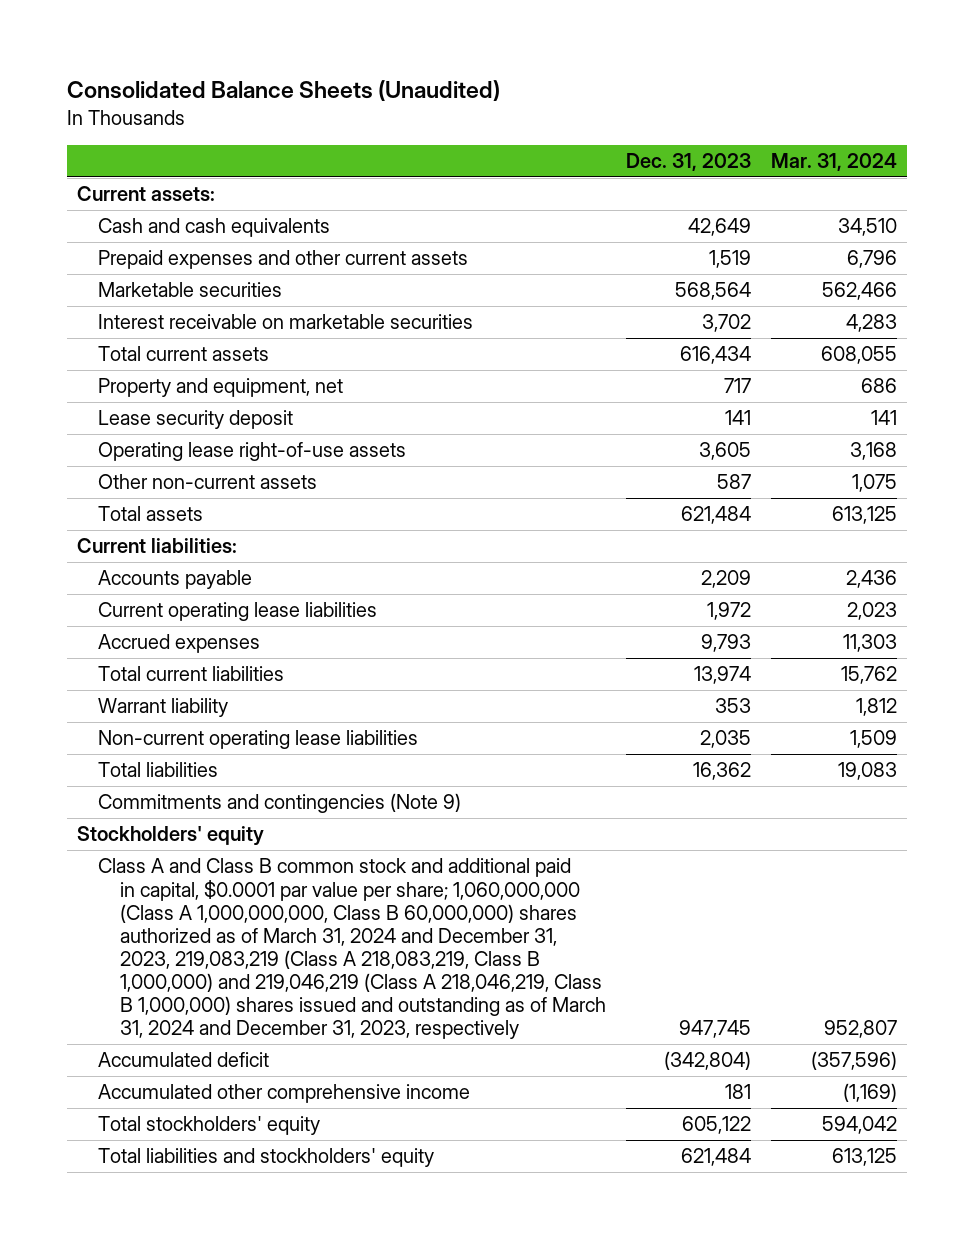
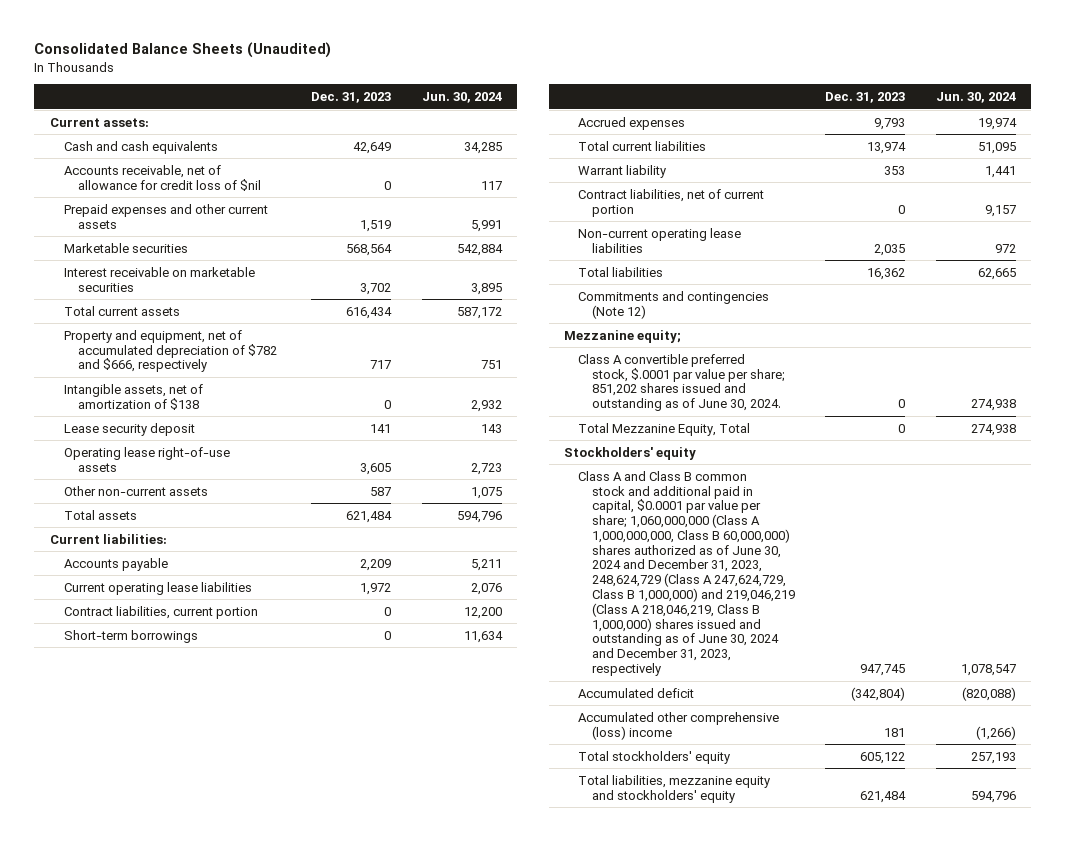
[771,152,898,171] Mar. 31, 2024 -> none
none -> [421,92,502,104] Jun. 30, 2024
none -> [63,164,261,191] Accounts receivable, net of allowance for credit loss of $nil
[98,378,344,398] Property and equipment, net -> [63,329,277,373] Property and equipment, net of accumulated depreciation of $782 and $666, respectively
none -> [63,383,203,410] Intangible assets, net of amortization of $138
none -> [63,605,258,619] Contract liabilities, current portion
none -> [63,629,198,643] Short-term borrowings
none -> [577,188,764,217] Contract liabilities, net of current portion
[98,793,462,814] Commitments and contingencies (Note 9) -> [577,290,769,319] Commitments and contingencies (Note 12)
none -> [563,329,681,343] Mezzanine equity;
none -> [577,353,786,412] Class A convertible preferred stock, $.0001 par value per share; 851,202 shares issued and outstanding as of June 30, 2024.
none -> [577,422,750,436] Total Mezzanine Equity, Total
[98,858,606,1040] Class A and Class B common stock and additional paid in capital, $0.0001 par value per share; 1,060,000,000 (Class A 1,000,000,000, Class B 60,000,000) shares authorized as of March 31, 2024 and December 31, 2023, 219,083,219 (Class A 218,083,219, Class B 1,000,000) and 219,046,219 (Class A 218,046,219, Class B 1,000,000) shares issued and outstanding as of March 31, 2024 and December 31, 2023, respectively -> [577,470,796,677] Class A and Class B common stock and additional paid in capital, $0.0001 par value per share; 1,060,000,000 (Class A 1,000,000,000, Class B 60,000,000) shares authorized as of June 30, 2024 and December 31, 2023, 248,624,729 (Class A 247,624,729, Class B 1,000,000) and 219,046,219 (Class A 218,046,219, Class B 1,000,000) shares issued and outstanding as of June 30, 2024 and December 31, 2023, respectively
[98,1084,471,1104] Accumulated other comprehensive income -> [577,711,779,740] Accumulated other comprehensive (loss) income
[98,1148,435,1168] Total liabilities and stockholders' equity -> [577,774,770,803] Total liabilities, mezzanine equity and stockholders' equity

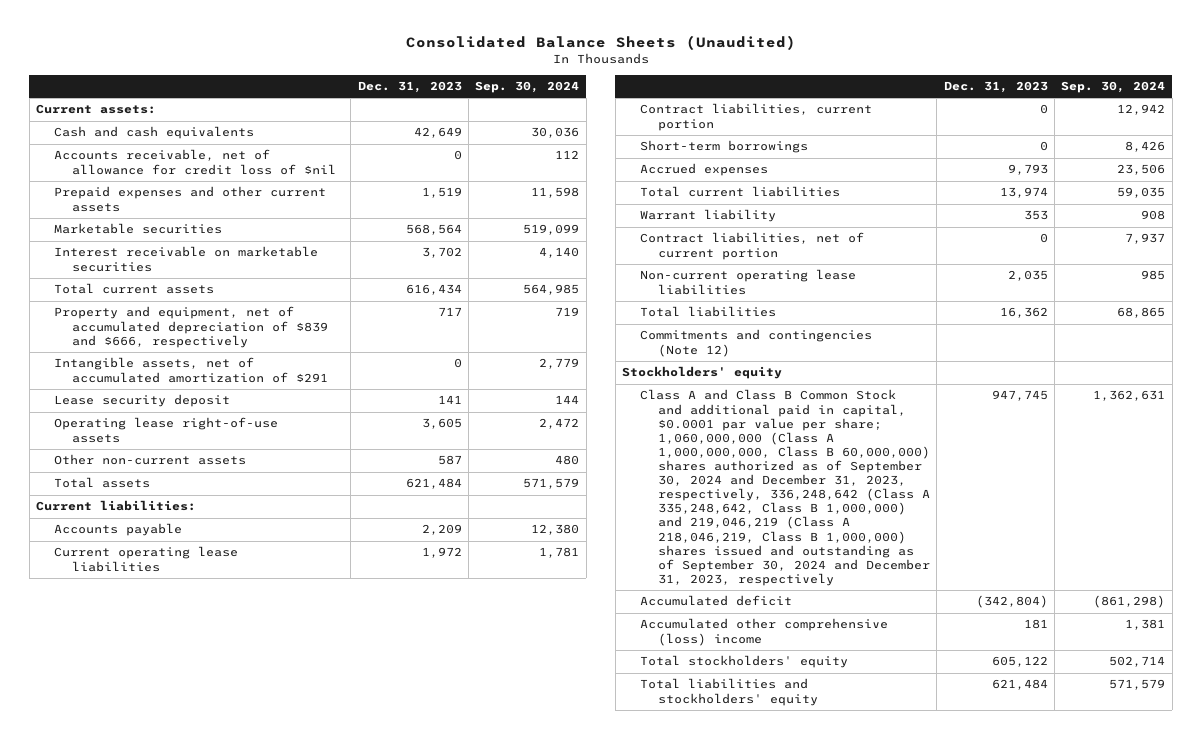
[421,92,502,104] Jun. 30, 2024 -> none
none -> [475,80,580,93] Sep. 30, 2024
[63,329,277,373] Property and equipment, net of accumulated depreciation of $782 and $666, respectively -> [53,306,328,348] Property and equipment, net of accumulated depreciation of $839 and $666, respectively
[63,383,203,410] Intangible assets, net of amortization of $138 -> [53,357,328,383] Intangible assets, net of accumulated amortization of $291
[563,329,681,343] Mezzanine equity; -> none
[577,353,786,412] Class A convertible preferred stock, $.0001 par value per share; 851,202 shares issued and outstanding as of June 30, 2024. -> none
[577,422,750,436] Total Mezzanine Equity, Total -> none
[577,470,796,677] Class A and Class B common stock and additional paid in capital, $0.0001 par value per share; 1,060,000,000 (Class A 1,000,000,000, Class B 60,000,000) shares authorized as of June 30, 2024 and December 31, 2023, 248,624,729 (Class A 247,624,729, Class B 1,000,000) and 219,046,219 (Class A 218,046,219, Class B 1,000,000) shares issued and outstanding as of June 30, 2024 and December 31, 2023, respectively -> [639,389,930,586] Class A and Class B Common Stock and additional paid in capital, $0.0001 par value per share; 1,060,000,000 (Class A 1,000,000,000, Class B 60,000,000) shares authorized as of September 30, 2024 and December 31, 2023, respectively, 336,248,642 (Class A 335,248,642, Class B 1,000,000) and 219,046,219 (Class A 218,046,219, Class B 1,000,000) shares issued and outstanding as of September 30, 2024 and December 31, 2023, respectively
[577,774,770,803] Total liabilities, mezzanine equity and stockholders' equity -> [639,678,818,706] Total liabilities and stockholders' equity

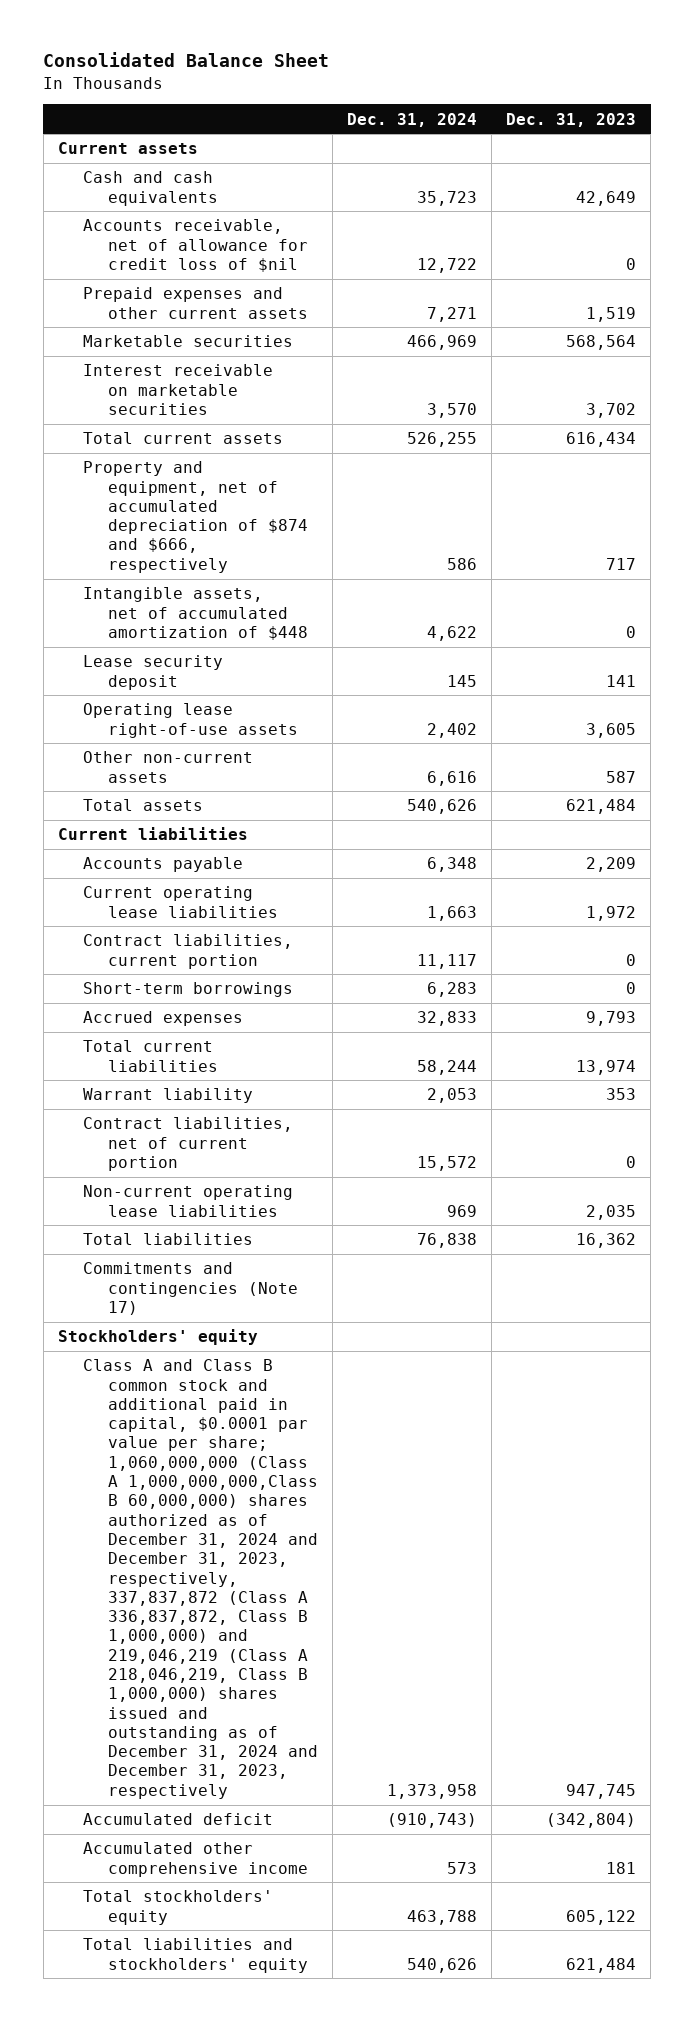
[405,35,796,51] Consolidated Balance Sheets (Unaudited) -> [43,52,330,68] Consolidated Balance Sheet
[475,80,580,93] Sep. 30, 2024 -> none
none -> [346,112,477,127] Dec. 31, 2024
[36,104,157,115] Current assets: -> [57,142,198,155] Current assets
[53,306,328,348] Property and equipment, net of accumulated depreciation of $839 and $666, respectively -> [82,461,308,573] Property and equipment, net of accumulated depreciation of $874 and $666, respectively
[53,357,328,383] Intangible assets, net of accumulated amortization of $291 -> [82,587,308,640] Intangible assets, net of accumulated amortization of $448
[36,500,197,512] Current liabilities: -> [57,827,248,841] Current liabilities
[639,329,872,357] Commitments and contingencies (Note 12) -> [82,1262,298,1315] Commitments and contingencies (Note 17)
[639,389,930,586] Class A and Class B Common Stock and additional paid in capital, $0.0001 par value per share; 1,060,000,000 (Class A 1,000,000,000, Class B 60,000,000) shares authorized as of September 30, 2024 and December 31, 2023, respectively, 336,248,642 (Class A 335,248,642, Class B 1,000,000) and 219,046,219 (Class A 218,046,219, Class B 1,000,000) shares issued and outstanding as of September 30, 2024 and December 31, 2023, respectively -> [82,1359,318,1799] Class A and Class B common stock and additional paid in capital, $0.0001 par value per share; 1,060,000,000 (Class A 1,000,000,000,Class B 60,000,000) shares authorized as of December 31, 2024 and December 31, 2023, respectively, 337,837,872 (Class A 336,837,872, Class B 1,000,000) and 219,046,219 (Class A 218,046,219, Class B 1,000,000) shares issued and outstanding as of December 31, 2024 and December 31, 2023, respectively
[639,618,888,646] Accumulated other comprehensive (loss) income -> [82,1842,308,1877] Accumulated other comprehensive income

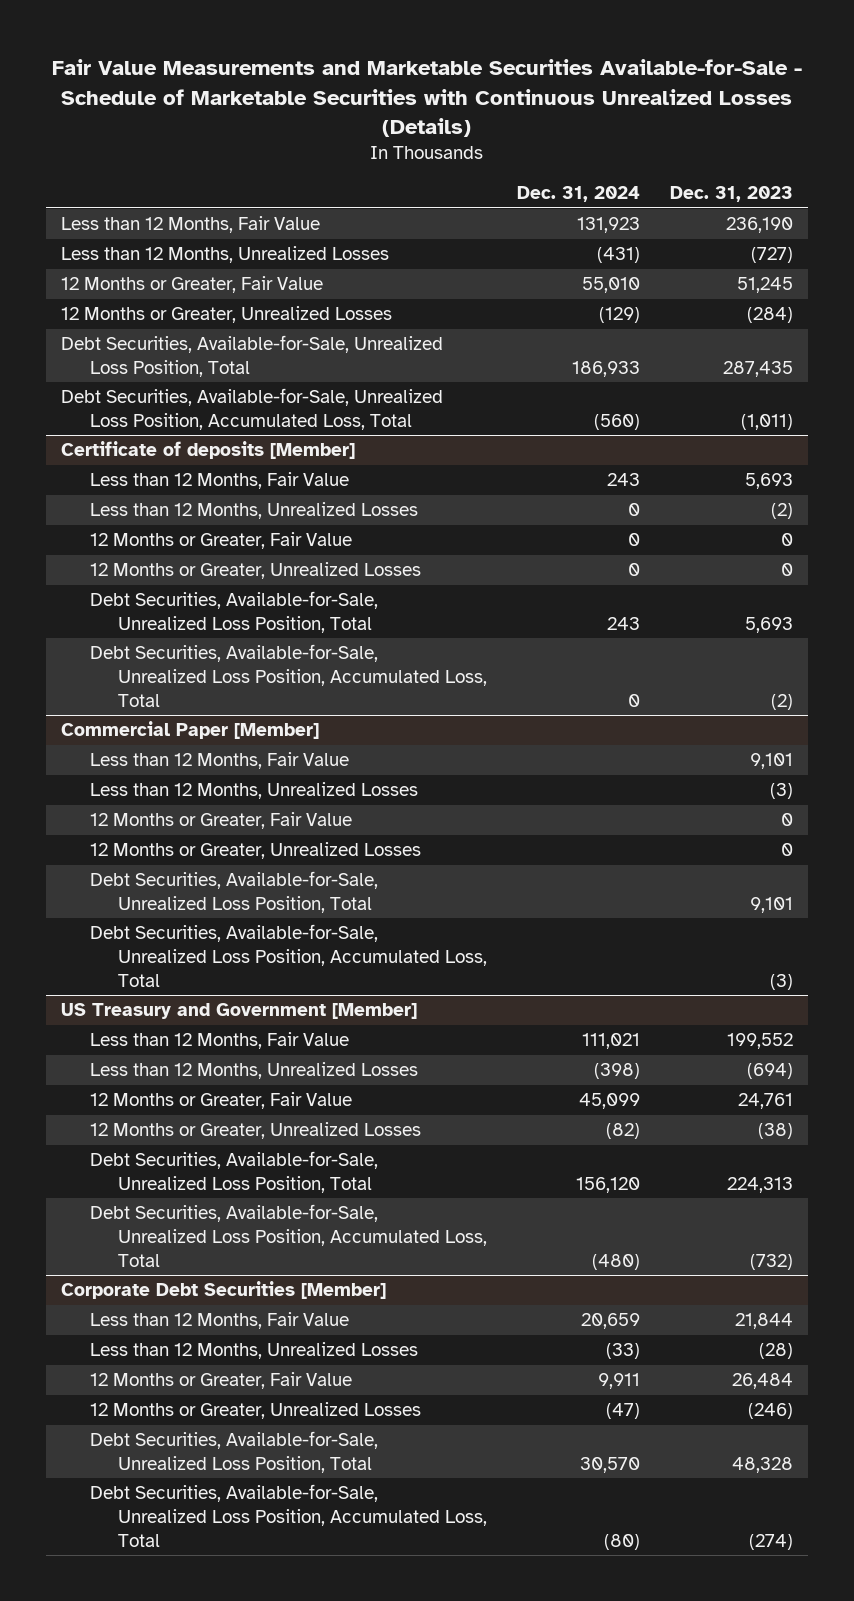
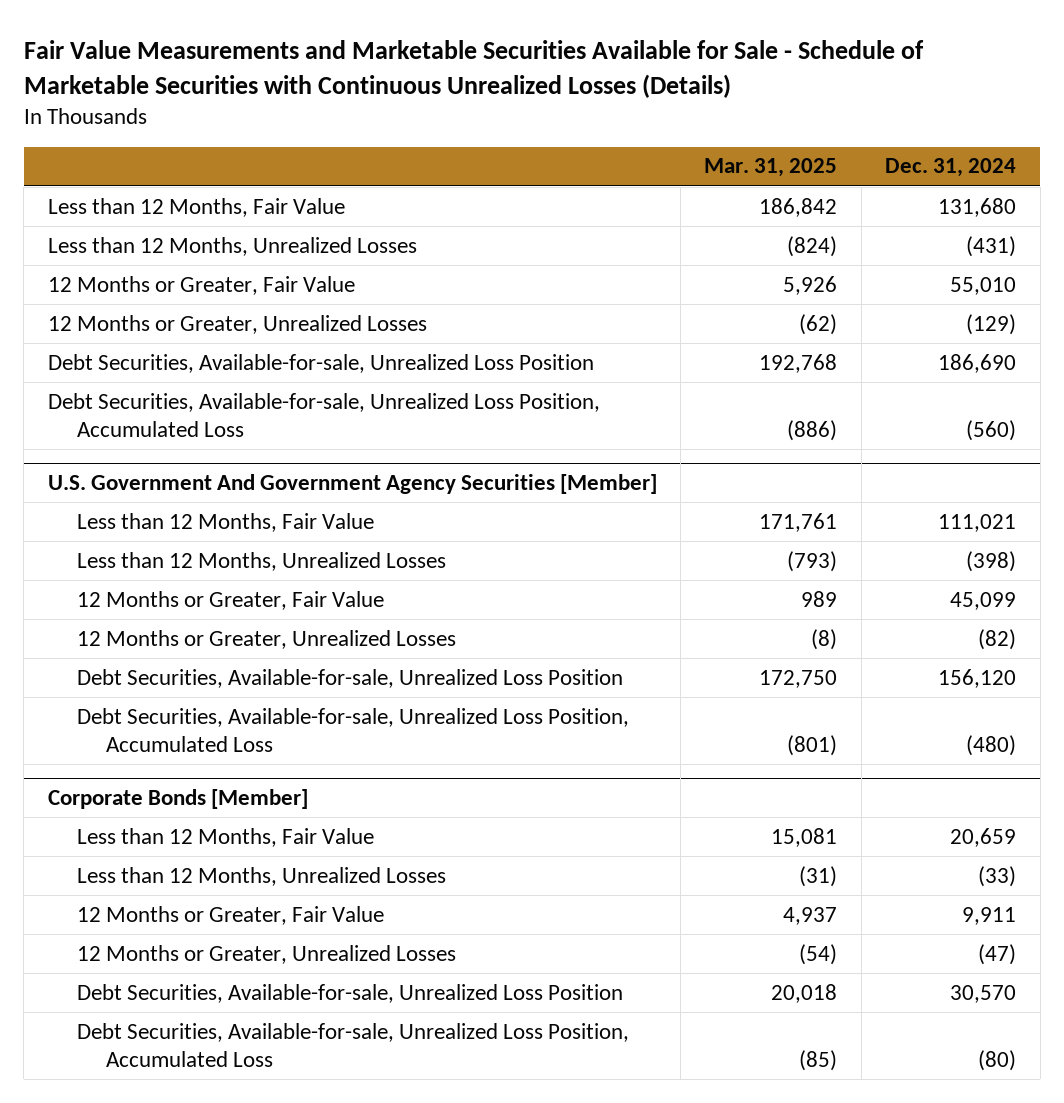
[52,59,803,137] Fair Value Measurements and Marketable Securities Available-for-Sale - Schedule of Marketable Securities with Continuous Unrealized Losses (Details) -> [23,39,924,98] Fair Value Measurements and Marketable Securities Available for Sale - Schedule of Marketable Securities with Continuous Unrealized Losses (Details)
[670,186,794,203] Dec. 31, 2023 -> none
none -> [704,158,838,178] Mar. 31, 2025
[577,217,641,234] 131,923 -> [938,197,1017,217] 131,680
[60,441,355,460] Certificate of deposits [Member] -> none
[89,472,349,490] Less than 12 Months, Fair Value -> none
[89,502,418,520] Less than 12 Months, Unrealized Losses -> none
[89,532,352,550] 12 Months or Greater, Fair Value -> none
[89,562,421,580] 12 Months or Greater, Unrealized Losses -> none
[89,591,378,633] Debt Securities, Available-for-Sale, Unrealized Loss Position, Total -> none
[89,644,488,707] Debt Securities, Available-for-Sale, Unrealized Loss Position, Accumulated Loss, Total -> none
[60,721,319,740] Commercial Paper [Member] -> none
[89,752,349,770] Less than 12 Months, Fair Value -> none
[89,782,418,800] Less than 12 Months, Unrealized Losses -> none
[89,812,352,830] 12 Months or Greater, Fair Value -> none
[89,842,421,860] 12 Months or Greater, Unrealized Losses -> none
[89,871,378,913] Debt Securities, Available-for-Sale, Unrealized Loss Position, Total -> none
[89,924,488,987] Debt Securities, Available-for-Sale, Unrealized Loss Position, Accumulated Loss, Total -> none
[60,335,443,377] Debt Securities, Available-for-Sale, Unrealized Loss Position, Total -> [47,353,594,373] Debt Securities, Available-for-sale, Unrealized Loss Position
[572,360,641,377] 186,933 -> [938,353,1017,373] 186,690
[60,388,443,430] Debt Securities, Available-for-Sale, Unrealized Loss Position, Accumulated Loss, Total -> [47,392,600,437] Debt Securities, Available-for-sale, Unrealized Loss Position, Accumulated Loss
[60,1003,417,1020] US Treasury and Government [Member] -> [47,473,657,494] U.S. Government And Government Agency Securities [Member]
[89,1151,378,1193] Debt Securities, Available-for-Sale, Unrealized Loss Position, Total -> [76,668,623,688] Debt Securities, Available-for-sale, Unrealized Loss Position
[89,1204,488,1267] Debt Securities, Available-for-Sale, Unrealized Loss Position, Accumulated Loss, Total -> [76,707,629,752] Debt Securities, Available-for-sale, Unrealized Loss Position, Accumulated Loss
[60,1281,386,1300] Corporate Debt Securities [Member] -> [47,788,308,809] Corporate Bonds [Member]
[89,1431,378,1473] Debt Securities, Available-for-Sale, Unrealized Loss Position, Total -> [76,983,623,1003] Debt Securities, Available-for-sale, Unrealized Loss Position
[89,1484,488,1547] Debt Securities, Available-for-Sale, Unrealized Loss Position, Accumulated Loss, Total -> [76,1022,629,1067] Debt Securities, Available-for-sale, Unrealized Loss Position, Accumulated Loss

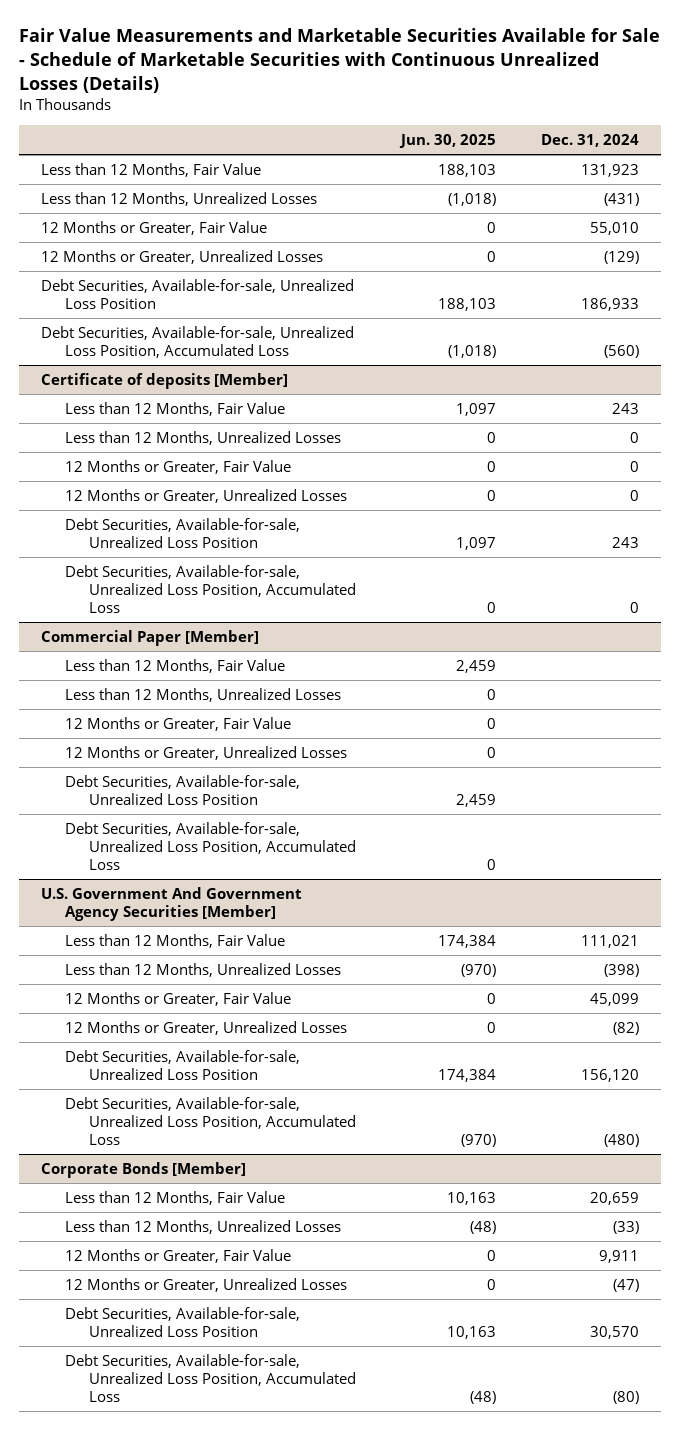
[704,158,838,178] Mar. 31, 2025 -> none
none -> [398,134,496,149] Jun. 30, 2025
[938,197,1017,217] 131,680 -> [580,163,639,177] 131,923
[938,353,1017,373] 186,690 -> [580,298,639,312] 186,933
none -> [41,372,289,389] Certificate of deposits [Member]
none -> [65,401,286,416] Less than 12 Months, Fair Value
none -> [65,430,342,445] Less than 12 Months, Unrealized Losses
none -> [65,459,292,474] 12 Months or Greater, Fair Value
none -> [65,488,348,503] 12 Months or Greater, Unrealized Losses
none -> [65,517,301,549] Debt Securities, Available-for-sale, Unrealized Loss Position
none -> [65,564,356,614] Debt Securities, Available-for-sale, Unrealized Loss Position, Accumulated Loss
none -> [41,629,260,646] Commercial Paper [Member]
none -> [65,658,286,673] Less than 12 Months, Fair Value
none -> [65,687,342,702] Less than 12 Months, Unrealized Losses
none -> [65,716,292,731] 12 Months or Greater, Fair Value
none -> [65,745,348,760] 12 Months or Greater, Unrealized Losses
none -> [65,774,301,806] Debt Securities, Available-for-sale, Unrealized Loss Position
none -> [65,821,356,871] Debt Securities, Available-for-sale, Unrealized Loss Position, Accumulated Loss

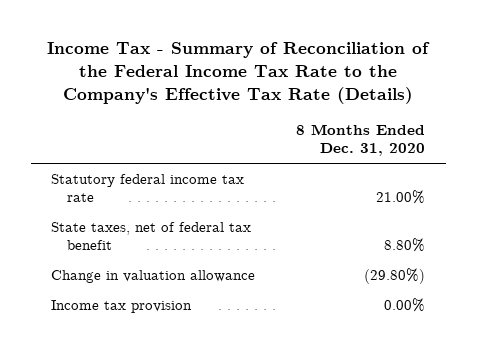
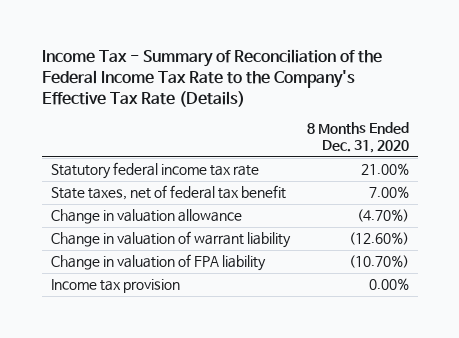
[384,238,426,253] 8.80% -> [368,186,409,199] 7.00%
[364,268,426,285] (29.80%) -> [356,209,409,223] (4.70%)
none -> [50,231,291,249] Change in valuation of warrant liability
none -> [50,254,266,272] Change in valuation of FPA liability

